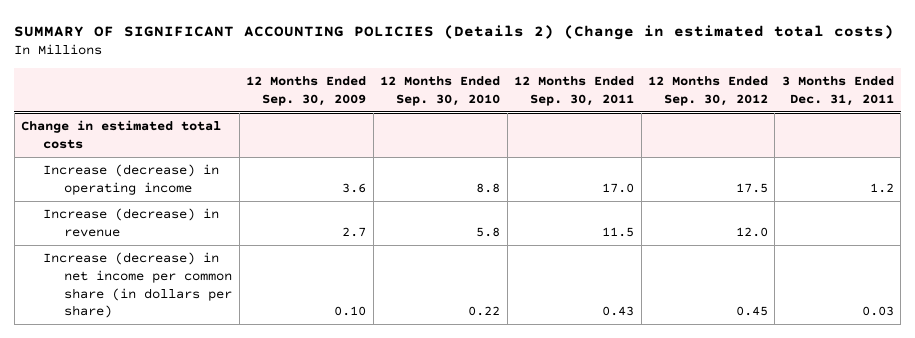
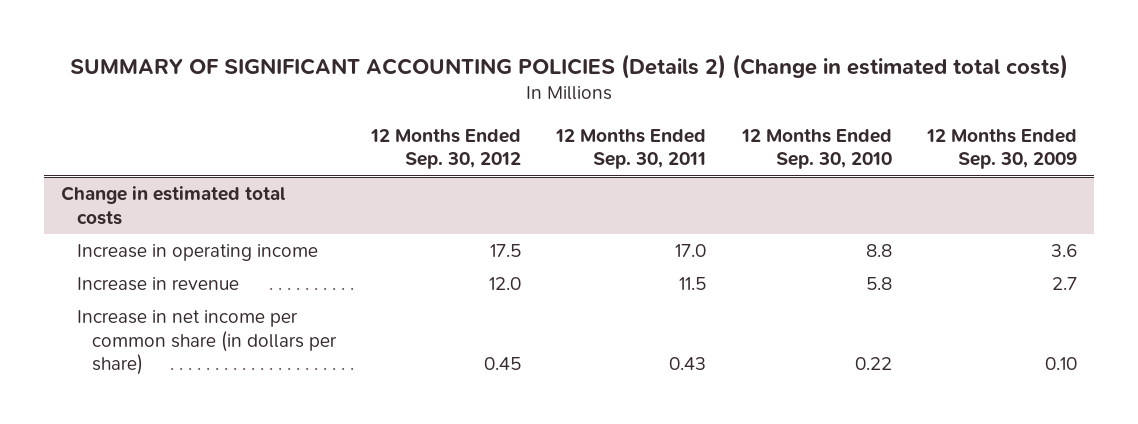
[781,76,894,106] 3 Months Ended Dec. 31, 2011 -> none
[42,163,219,195] Increase (decrease) in operating income -> [76,244,318,262] Increase in operating income
[42,207,219,237] Increase (decrease) in revenue -> [76,277,239,292] Increase in revenue
[42,251,233,319] Increase (decrease) in net income per common share (in dollars per share) -> [76,310,338,376] Increase in net income per common share (in dollars per share)

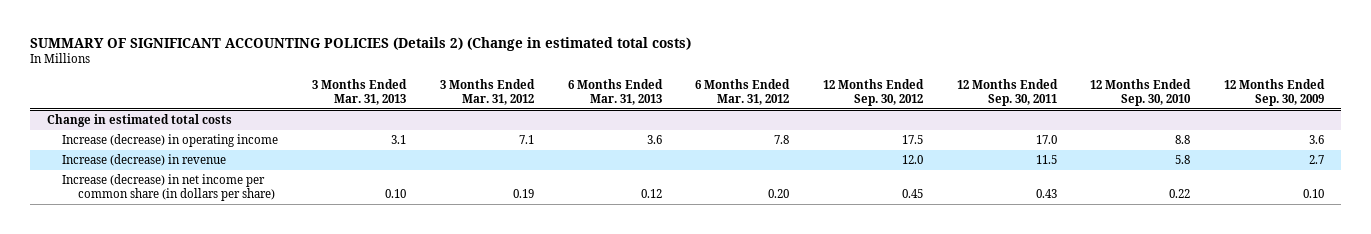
none -> [312,78,408,106] 3 Months Ended Mar. 31, 2013
none -> [439,78,535,106] 3 Months Ended Mar. 31, 2012
none -> [567,78,663,106] 6 Months Ended Mar. 31, 2013
none -> [695,78,791,106] 6 Months Ended Mar. 31, 2012
[76,244,318,262] Increase in operating income -> [62,133,279,147] Increase (decrease) in operating income
[76,277,239,292] Increase in revenue -> [62,153,227,166] Increase (decrease) in revenue
[76,310,338,376] Increase in net income per common share (in dollars per share) -> [62,173,276,202] Increase (decrease) in net income per common share (in dollars per share)

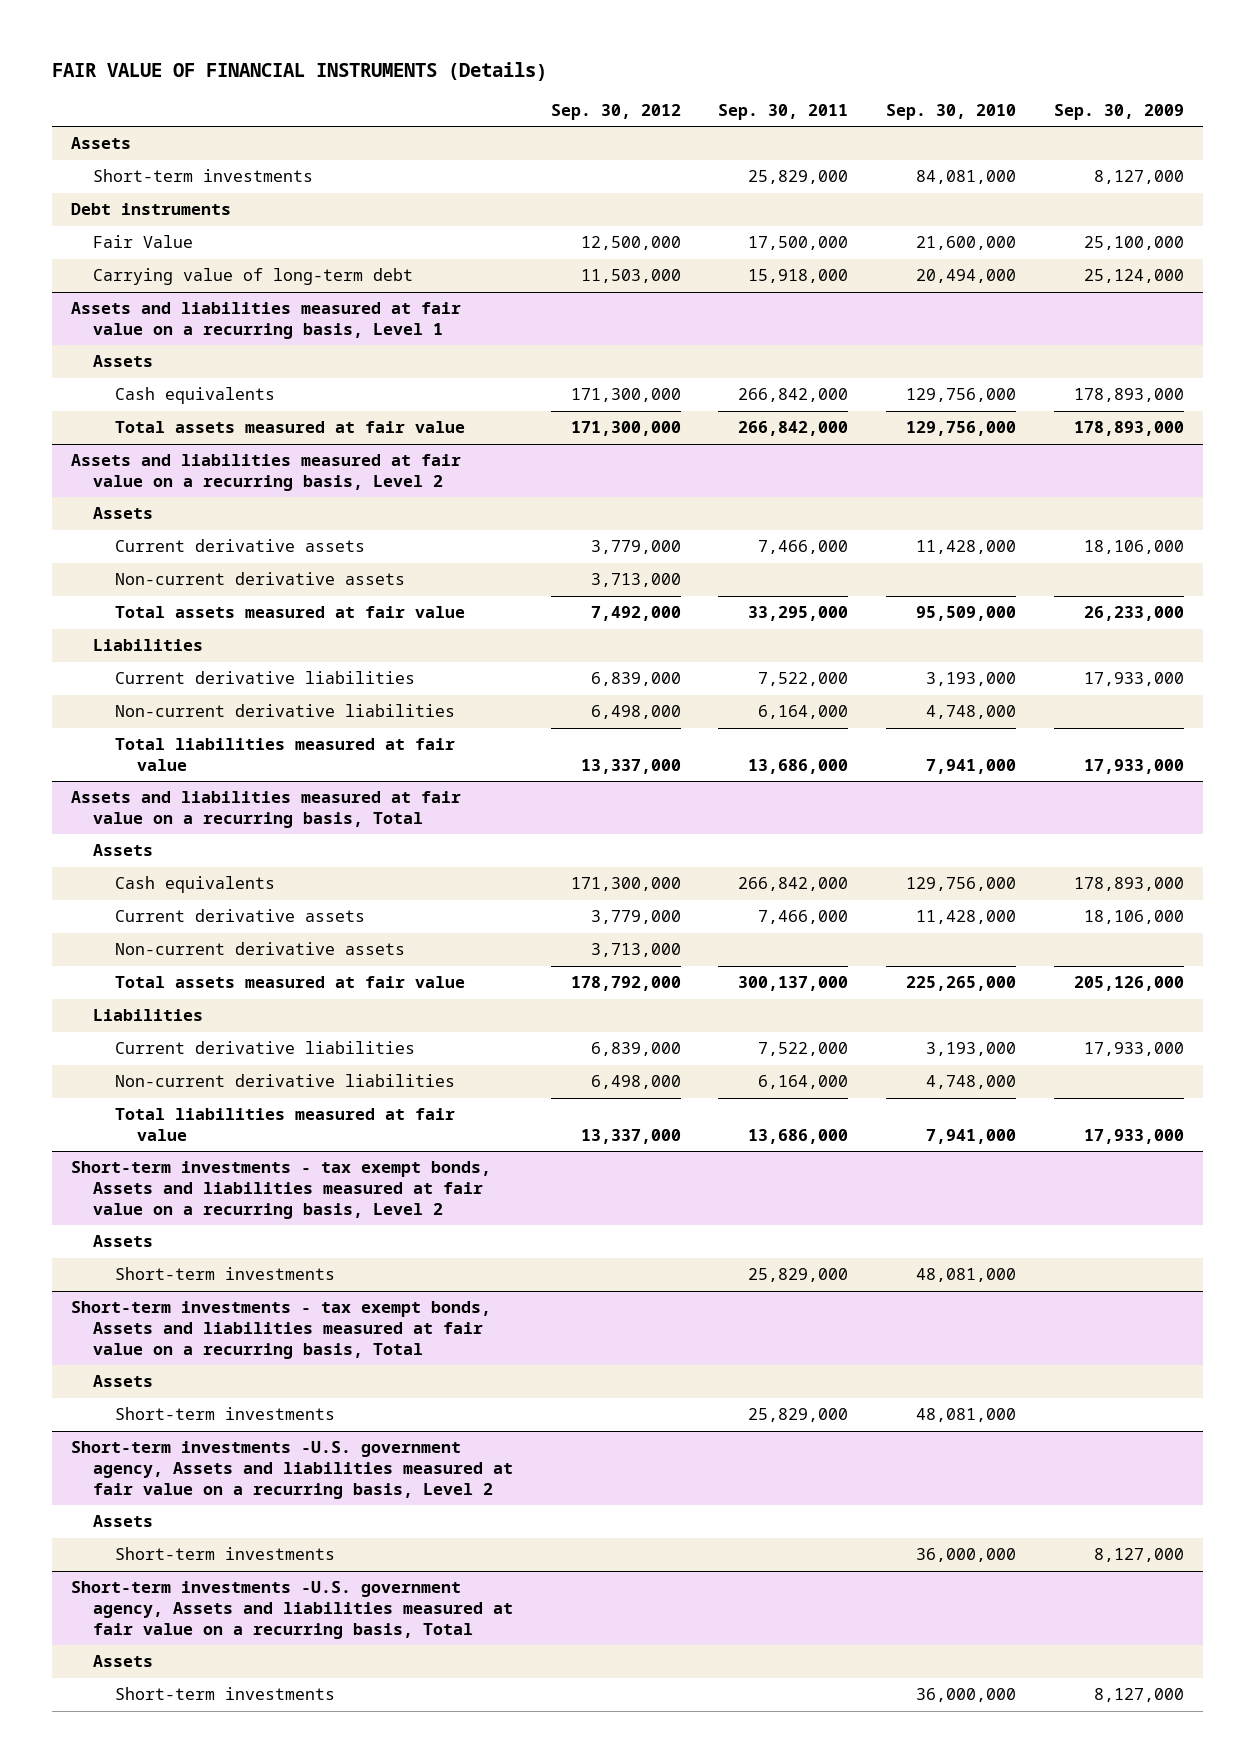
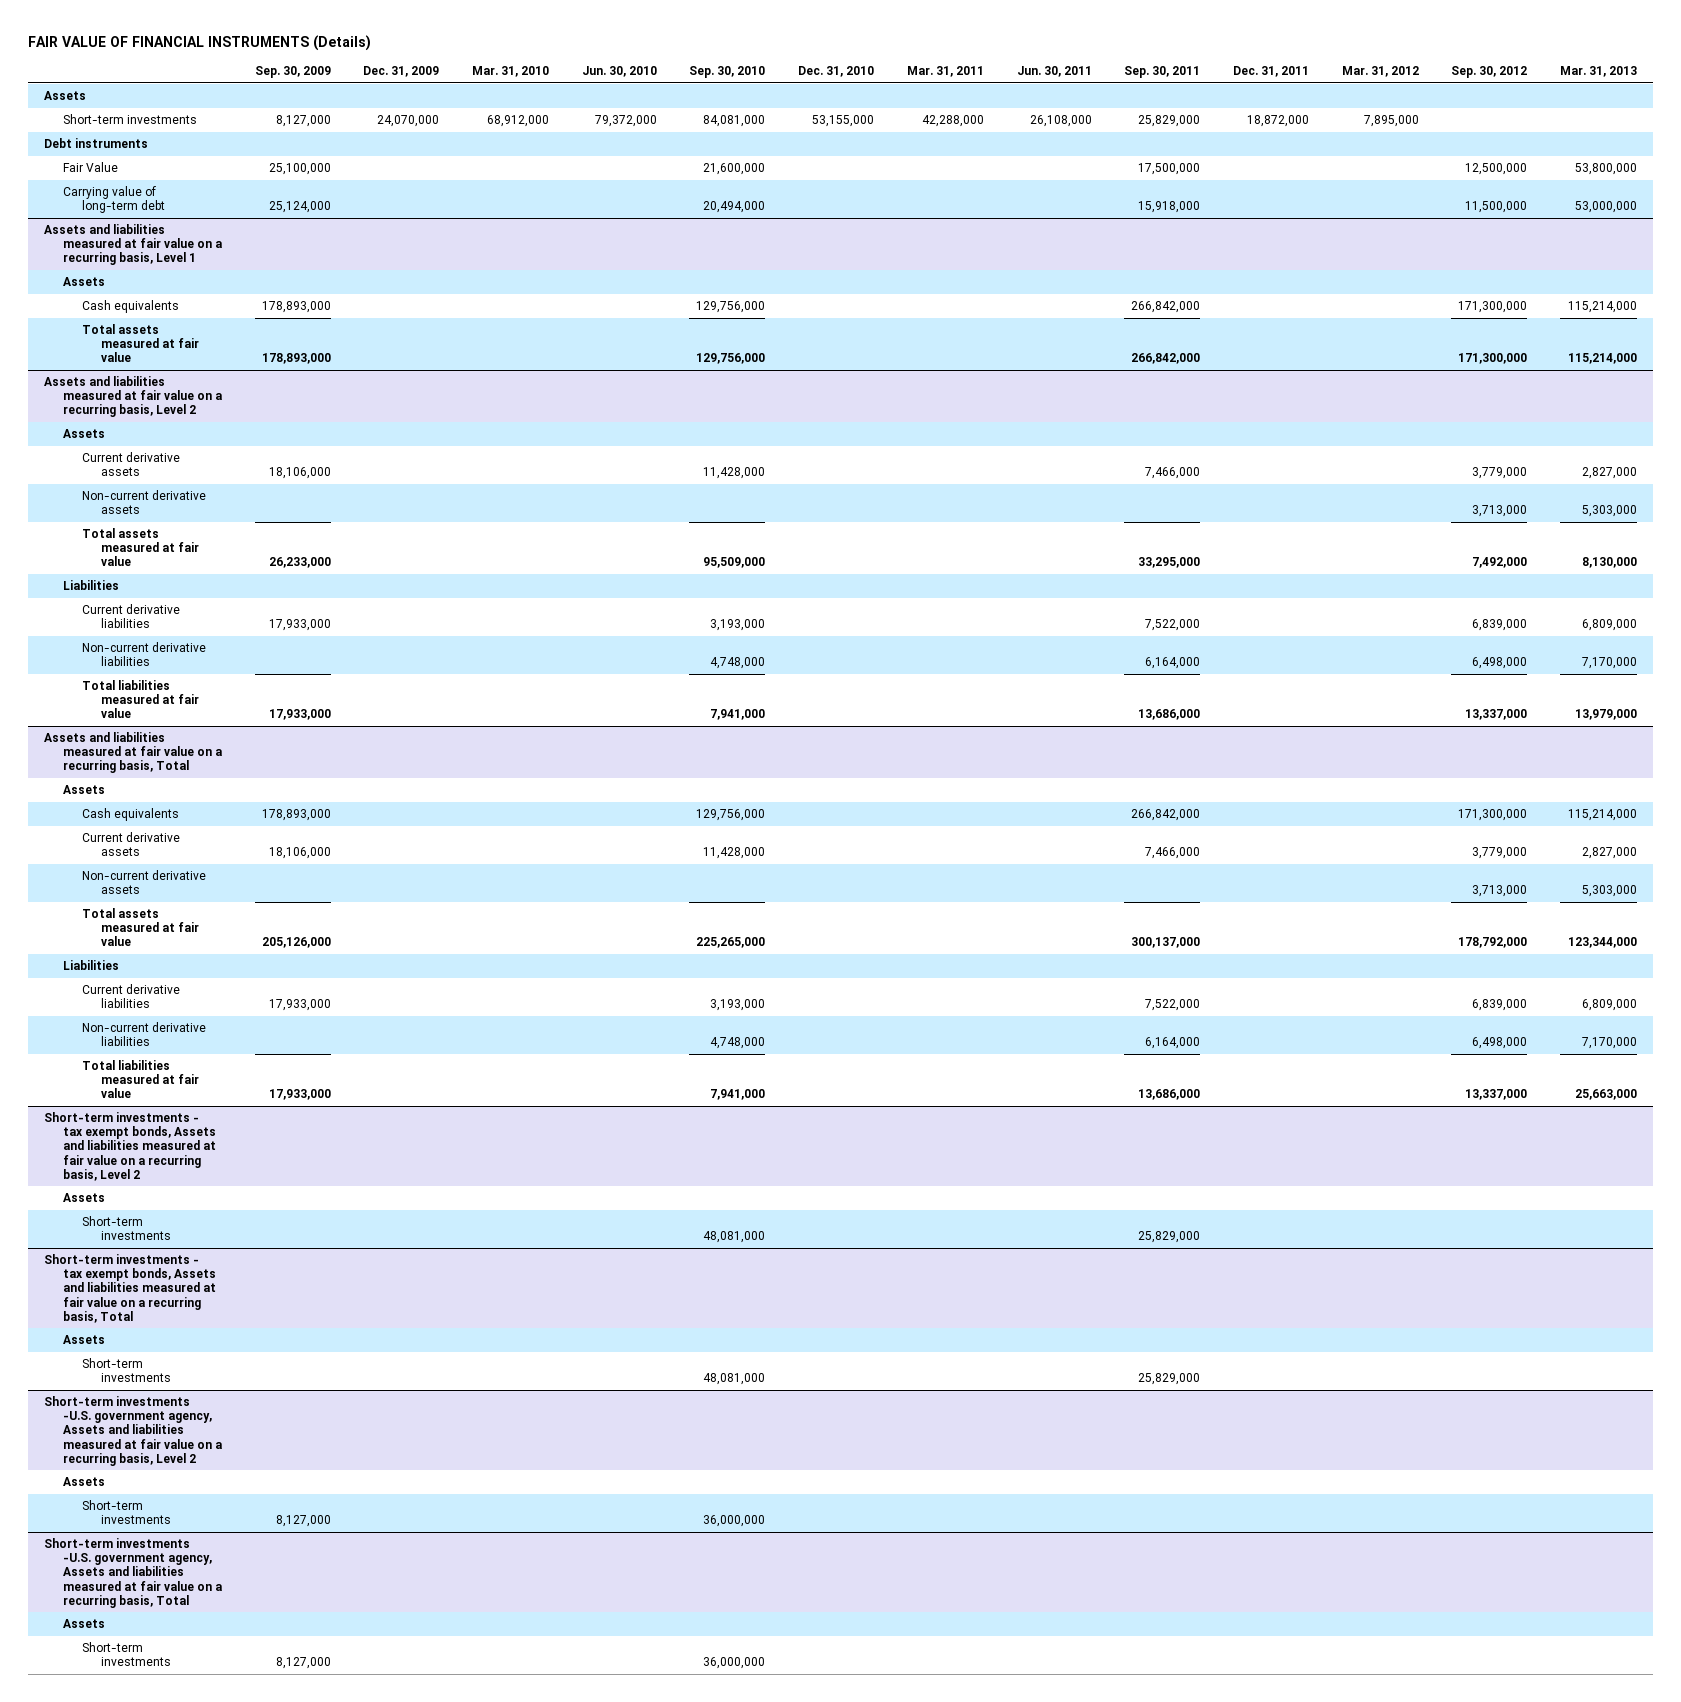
none -> [363,66,440,78] Dec. 31, 2009
none -> [472,66,550,78] Mar. 31, 2010
none -> [581,66,657,78] Jun. 30, 2010
none -> [798,66,875,78] Dec. 31, 2010
none -> [906,66,984,78] Mar. 31, 2011
none -> [1016,66,1092,78] Jun. 30, 2011
none -> [1232,66,1309,78] Dec. 31, 2011
none -> [1341,66,1419,78] Mar. 31, 2012
none -> [1560,66,1638,78] Mar. 31, 2013
[580,269,681,284] 11,503,000 -> [1465,201,1528,214] 11,500,000

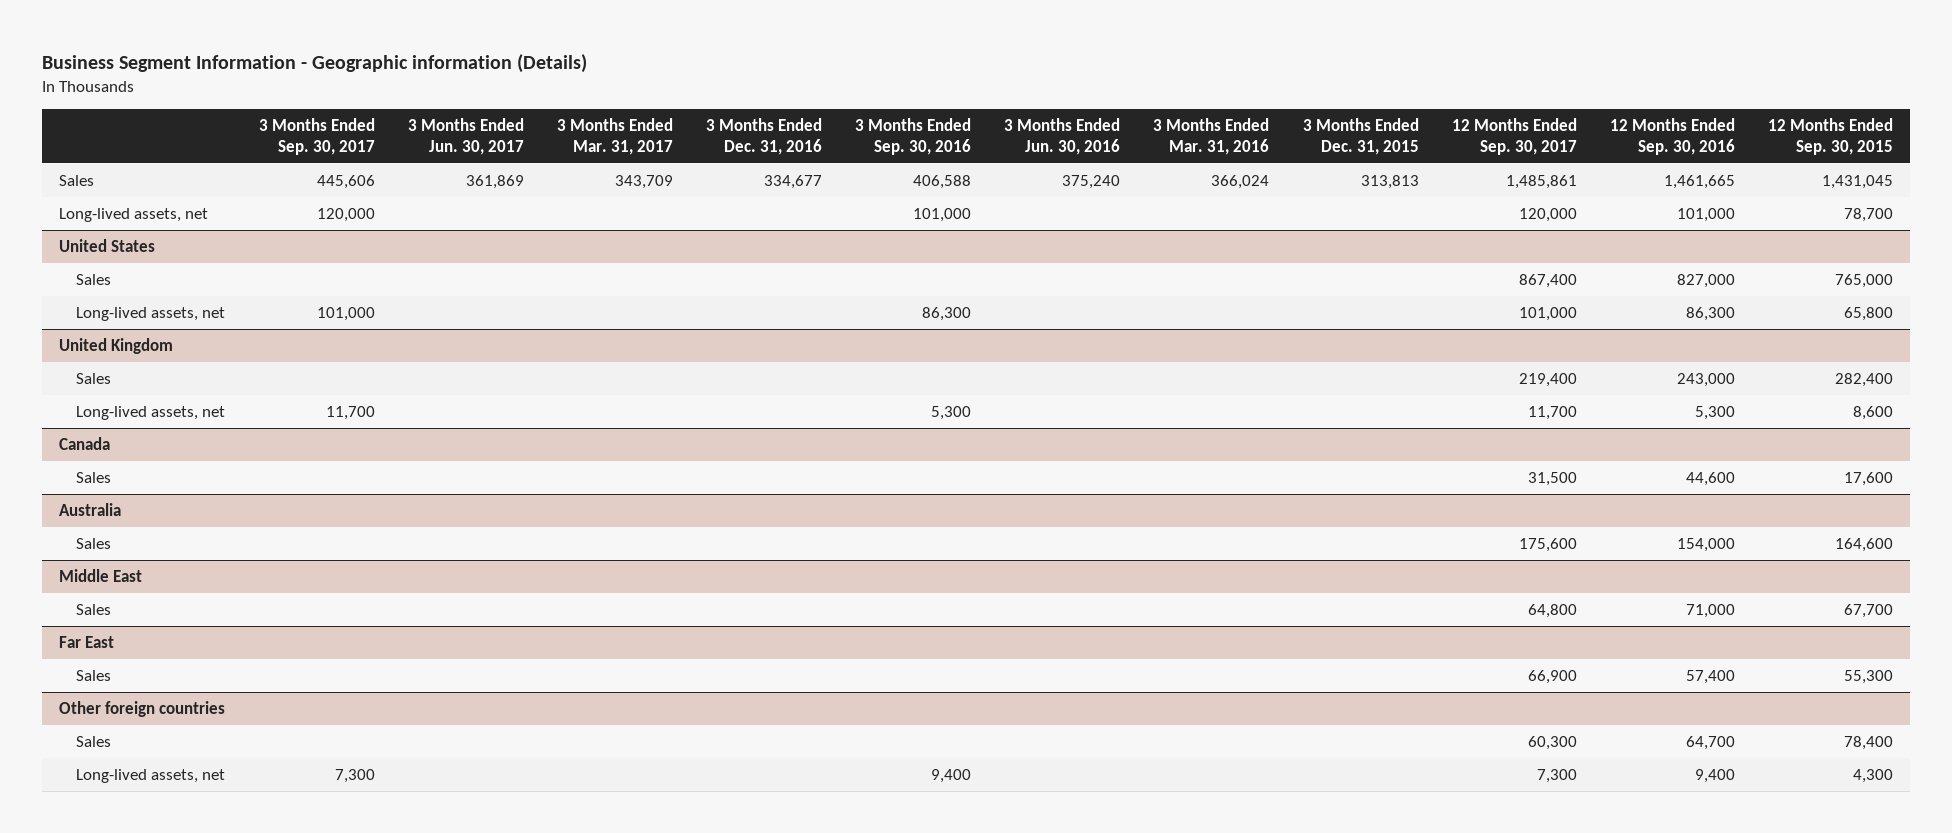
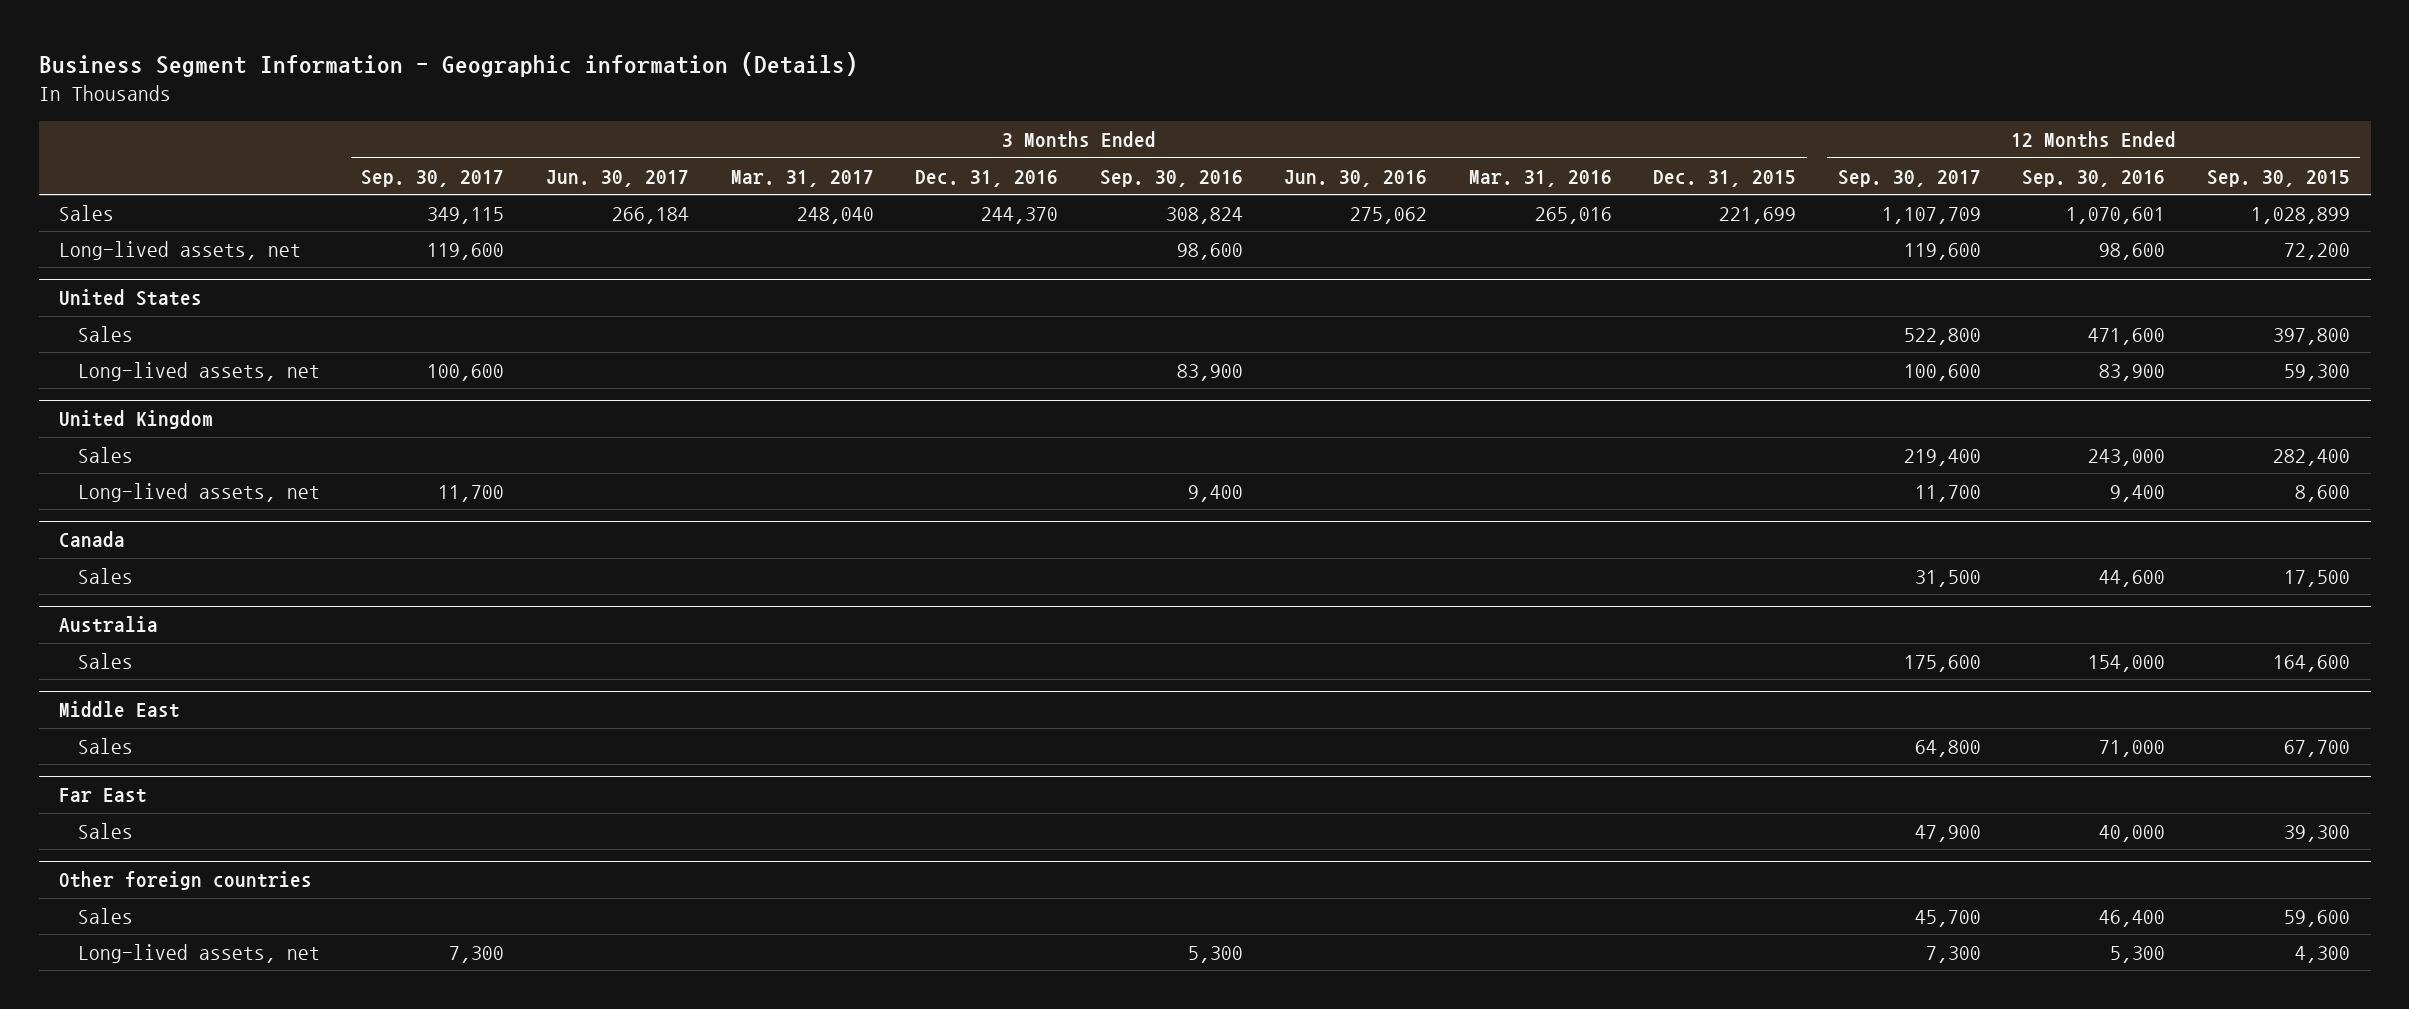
[316,175,375,190] 445,606 -> [427,206,505,224] 349,115
[465,175,524,190] 361,869 -> [612,206,690,224] 266,184
[614,175,673,190] 343,709 -> [796,206,874,224] 248,040
[763,175,822,190] 334,677 -> [981,206,1059,224] 244,370
[913,175,972,190] 406,588 -> [1165,206,1243,224] 308,824
[1062,175,1121,190] 375,240 -> [1350,206,1428,224] 275,062
[1211,175,1270,190] 366,024 -> [1534,206,1612,224] 265,016
[1360,175,1419,190] 313,813 -> [1719,206,1797,224] 221,699
[1505,175,1577,190] 1,485,861 -> [1881,206,1981,224] 1,107,709
[1663,175,1735,190] 1,461,665 -> [2066,206,2166,224] 1,070,601
[1822,175,1894,190] 1,431,045 -> [2250,206,2350,224] 1,028,899
[316,208,375,223] 120,000 -> [427,242,505,260] 119,600
[913,208,972,223] 101,000 -> [1176,242,1243,260] 98,600
[1518,208,1577,223] 120,000 -> [1903,242,1981,260] 119,600
[1676,208,1735,223] 101,000 -> [2099,242,2166,260] 98,600
[1844,208,1894,223] 78,700 -> [2283,242,2350,260] 72,200
[1518,274,1577,289] 867,400 -> [1903,327,1981,345] 522,800
[1676,274,1735,289] 827,000 -> [2088,327,2166,345] 471,600
[1835,274,1894,289] 765,000 -> [2272,327,2350,345] 397,800
[316,307,375,322] 101,000 -> [427,363,505,381] 100,600
[922,307,972,322] 86,300 -> [1176,363,1243,381] 83,900
[1518,307,1577,322] 101,000 -> [1903,363,1981,381] 100,600
[1685,307,1735,322] 86,300 -> [2099,363,2166,381] 83,900
[1844,307,1894,322] 65,800 -> [2283,363,2350,381] 59,300
[931,406,972,421] 5,300 -> [1187,484,1243,502] 9,400
[1694,406,1735,421] 5,300 -> [2110,484,2166,502] 9,400
[1844,472,1894,487] 17,600 -> [2283,569,2350,587] 17,500
[1527,670,1577,685] 66,900 -> [1914,824,1981,842] 47,900
[1685,670,1735,685] 57,400 -> [2099,824,2166,842] 40,000
[1844,670,1894,685] 55,300 -> [2283,824,2350,842] 39,300
[1527,736,1577,751] 60,300 -> [1914,909,1981,927] 45,700
[1685,736,1735,751] 64,700 -> [2099,909,2166,927] 46,400
[1844,736,1894,751] 78,400 -> [2283,909,2350,927] 59,600
[931,769,972,784] 9,400 -> [1187,945,1243,963] 5,300
[1694,769,1735,784] 9,400 -> [2110,945,2166,963] 5,300

